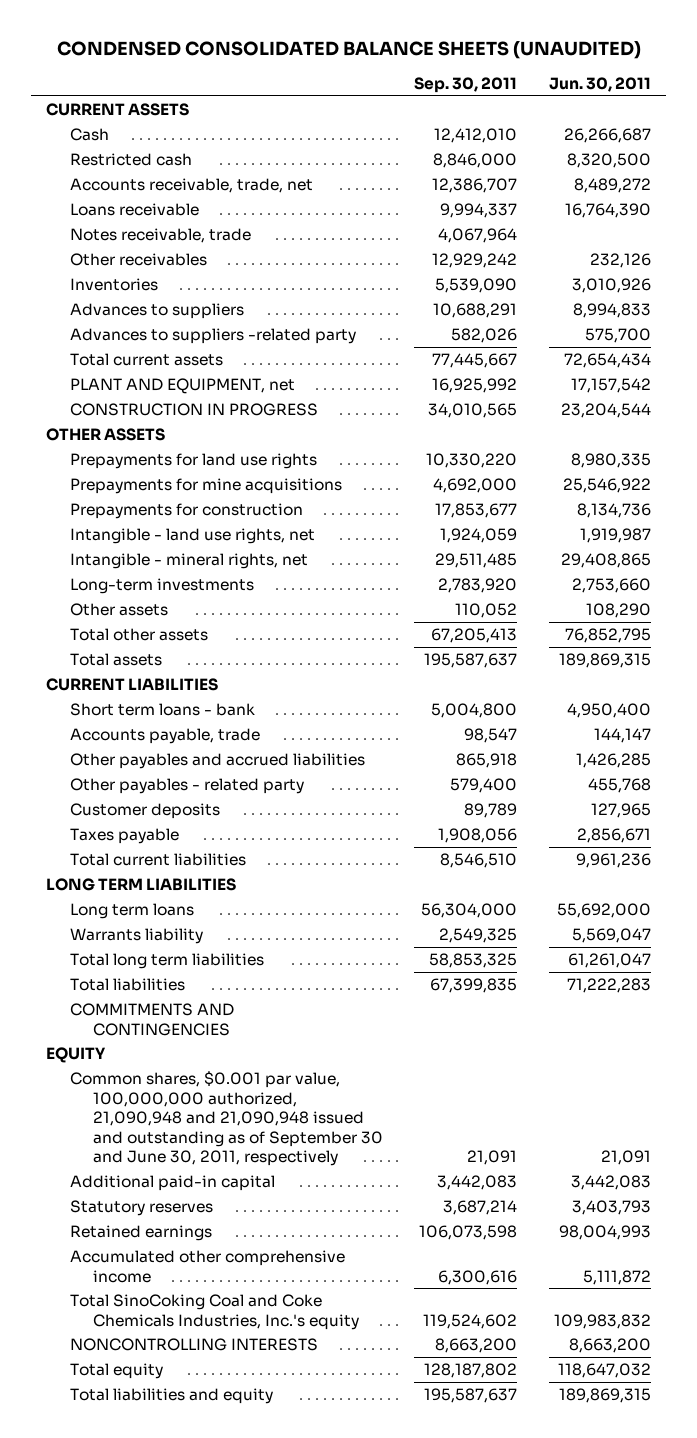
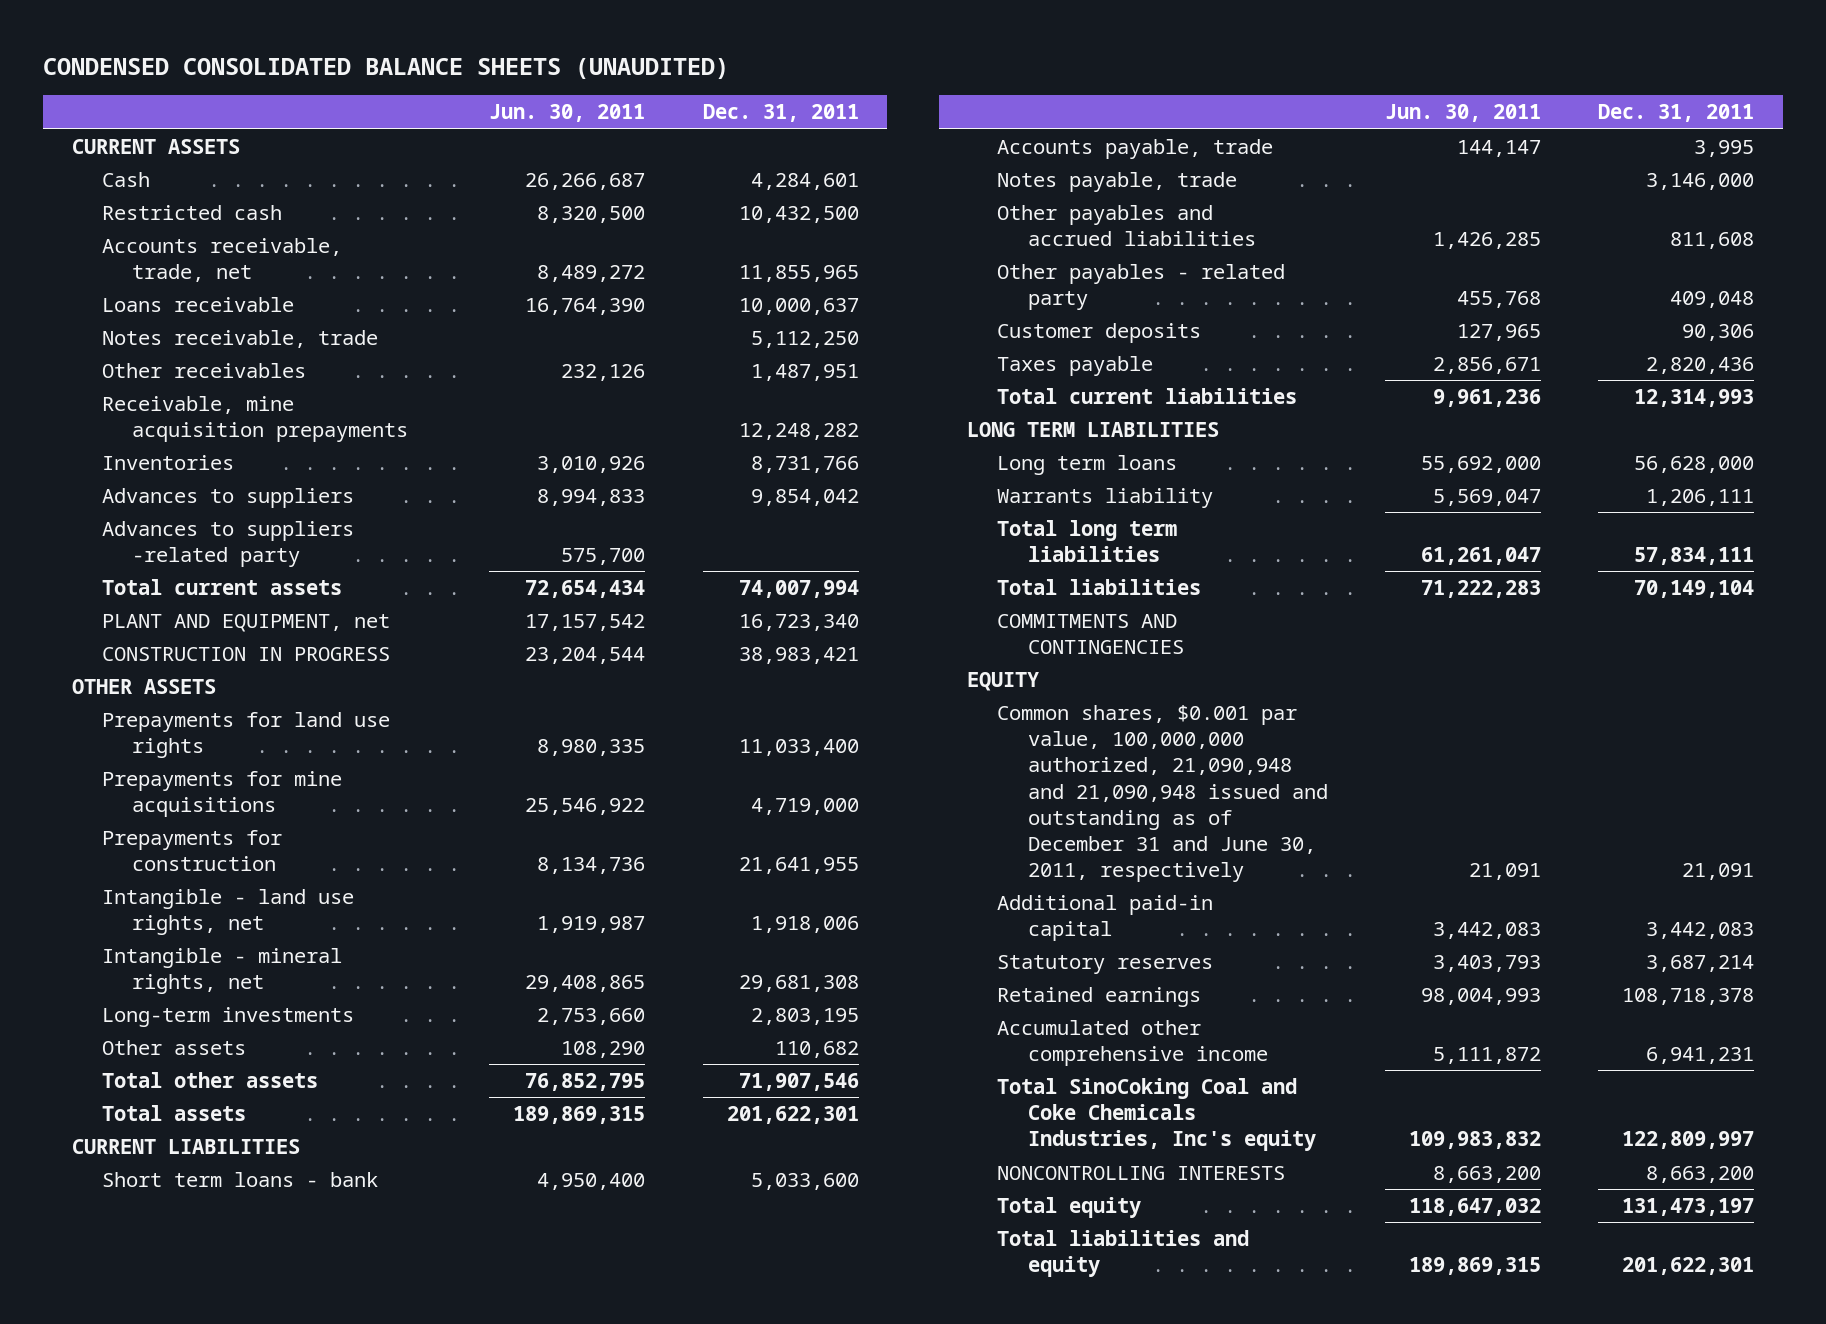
[414,77,518,94] Sep. 30, 2011 -> none
none -> [702,104,859,123] Dec. 31, 2011
none -> [101,396,408,443] Receivable, mine acquisition prepayments
none -> [997,172,1238,193] Notes payable, trade
[69,1071,384,1167] Common shares, $0.001 par value, 100,000,000 authorized, 21,090,948 and 21,090,948 issued and outstanding as of September 30 and June 30, 2011, respectively -> [997,705,1328,882] Common shares, $0.001 par value, 100,000,000 authorized, 21,090,948 and 21,090,948 issued and outstanding as of December 31 and June 30, 2011, respectively
[69,1294,360,1330] Total SinoCoking Coal and Coke Chemicals Industries, Inc.'s equity -> [997,1078,1316,1152] Total SinoCoking Coal and Coke Chemicals Industries, Inc's equity

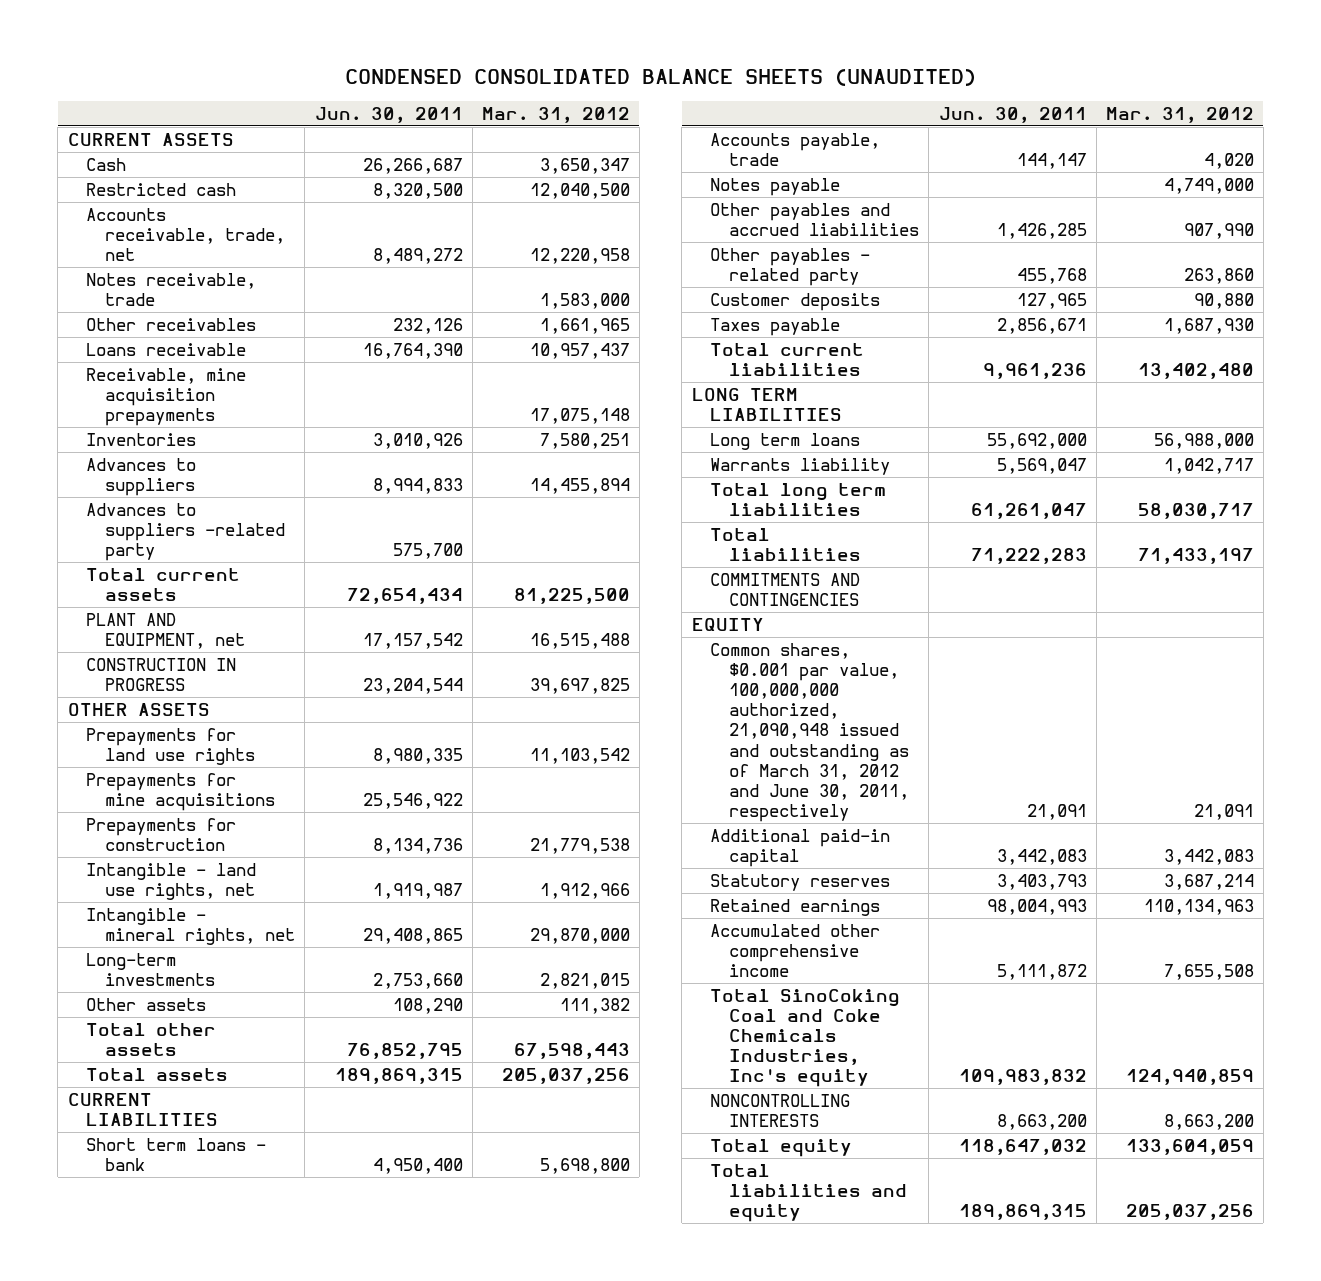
[702,104,859,123] Dec. 31, 2011 -> none
none -> [481,106,630,123] Mar. 31, 2012
[101,297,294,313] Loans receivable -> [86,342,247,356] Loans receivable
[997,172,1238,193] Notes payable, trade -> [710,177,841,196] Notes payable
[997,705,1328,882] Common shares, $0.001 par value, 100,000,000 authorized, 21,090,948 and 21,090,948 issued and outstanding as of December 31 and June 30, 2011, respectively -> [710,642,910,823] Common shares, $0.001 par value, 100,000,000 authorized, 21,090,948 issued and outstanding as of March 31, 2012 and June 30, 2011, respectively

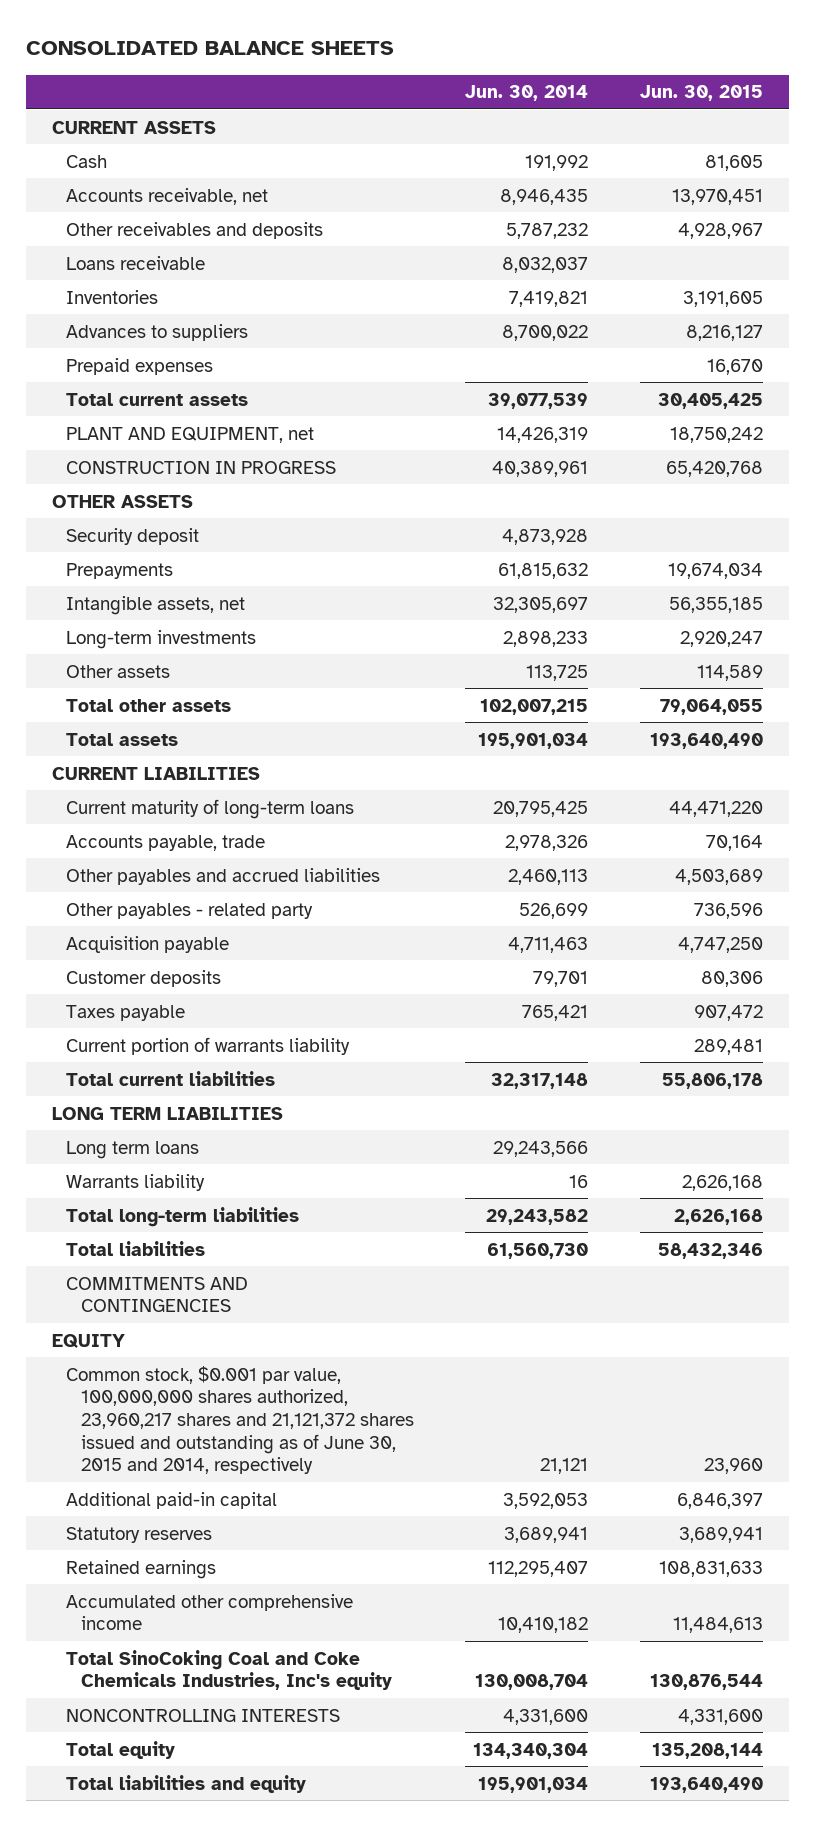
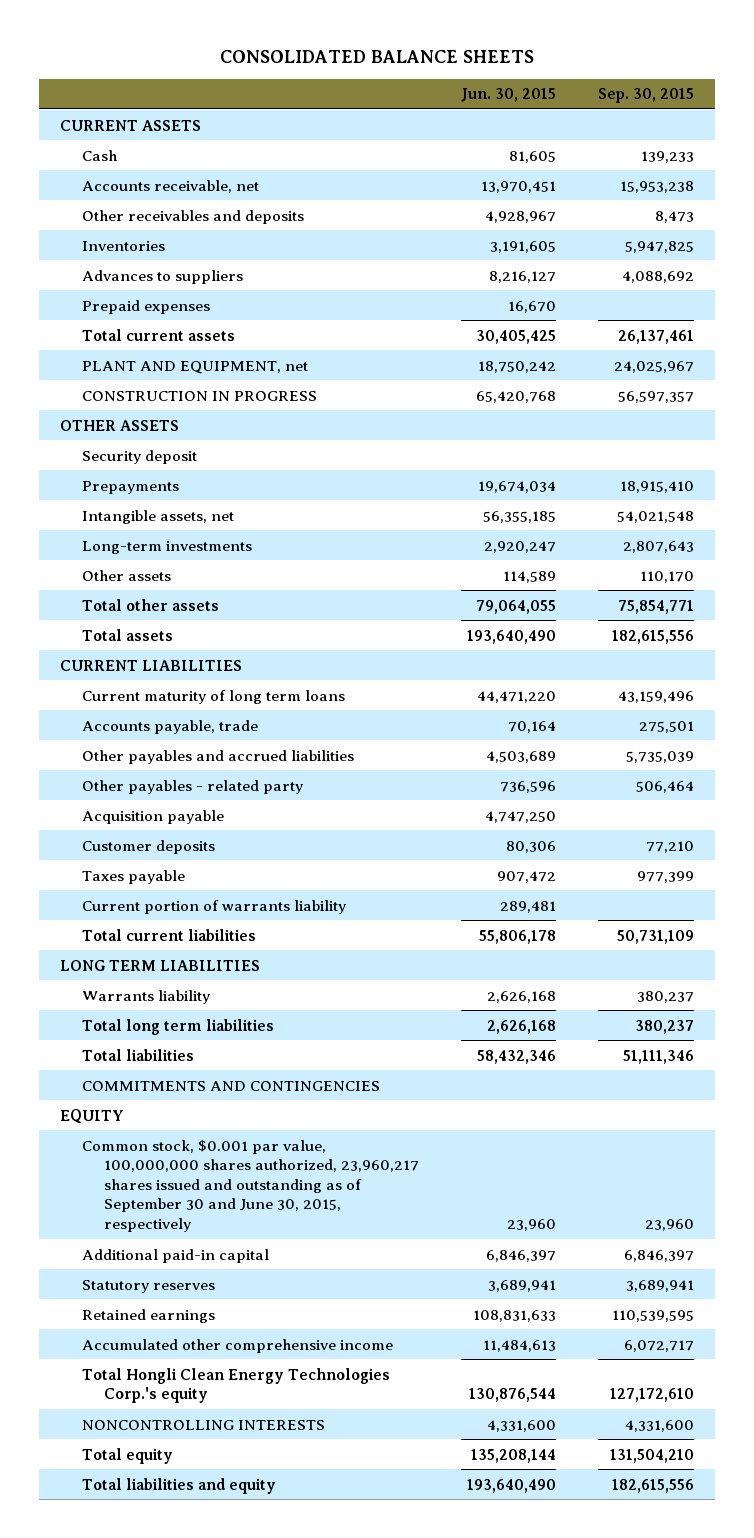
[465,85,589,102] Jun. 30, 2014 -> none
none -> [597,88,694,104] Sep. 30, 2015
[66,255,206,270] Loans receivable -> none
[66,798,355,819] Current maturity of long-term loans -> [81,689,345,704] Current maturity of long term loans
[66,1140,200,1159] Long term loans -> none
[66,1206,300,1227] Total long-term liabilities -> [81,1018,274,1035] Total long term liabilities
[66,1365,414,1475] Common stock, $0.001 par value, 100,000,000 shares authorized, 23,960,217 shares and 21,121,372 shares issued and outstanding as of June 30, 2015 and 2014, respectively -> [81,1139,419,1232] Common stock, $0.001 par value, 100,000,000 shares authorized, 23,960,217 shares issued and outstanding as of September 30 and June 30, 2015, respectively
[66,1649,392,1691] Total SinoCoking Coal and Coke Chemicals Industries, Inc's equity -> [81,1367,390,1404] Total Hongli Clean Energy Technologies Corp.'s equity

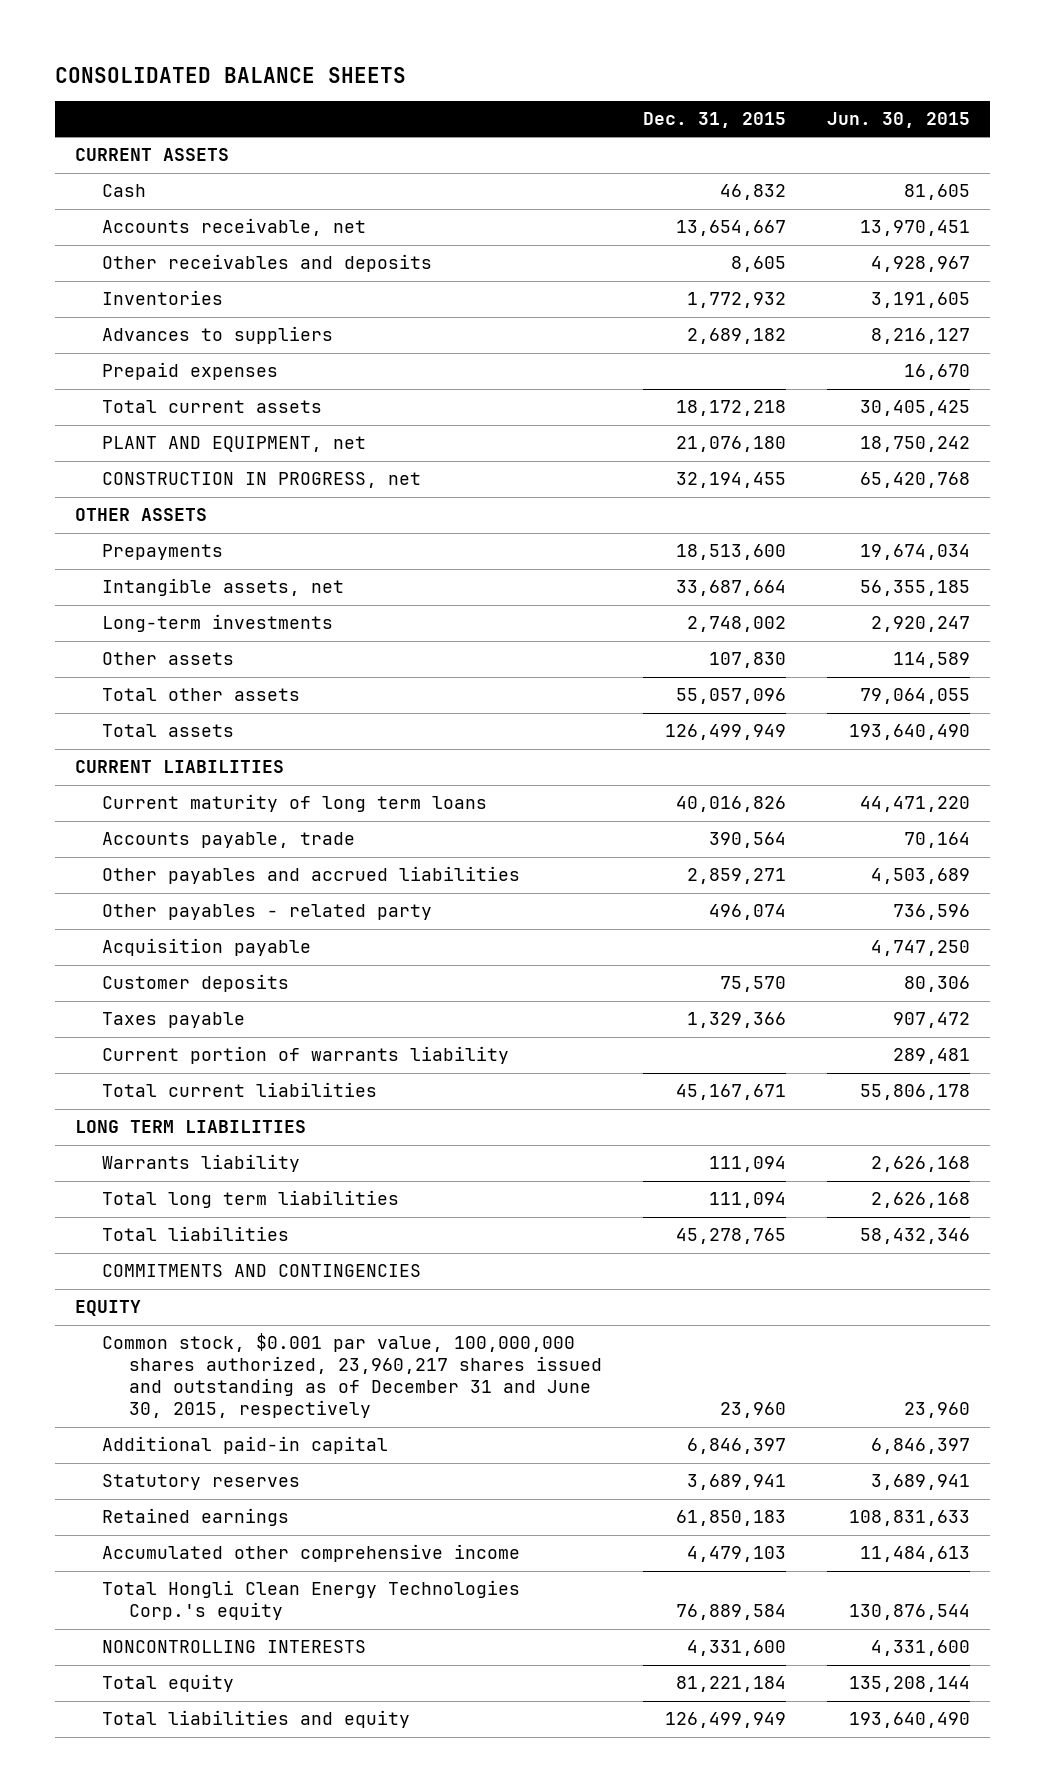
[597,88,694,104] Sep. 30, 2015 -> none
none -> [642,112,786,129] Dec. 31, 2015
[81,390,317,401] CONSTRUCTION IN PROGRESS -> [101,472,421,489] CONSTRUCTION IN PROGRESS, net
[81,449,197,464] Security deposit -> none
[81,1139,419,1232] Common stock, $0.001 par value, 100,000,000 shares authorized, 23,960,217 shares issued and outstanding as of September 30 and June 30, 2015, respectively -> [101,1333,602,1419] Common stock, $0.001 par value, 100,000,000 shares authorized, 23,960,217 shares issued and outstanding as of December 31 and June 30, 2015, respectively

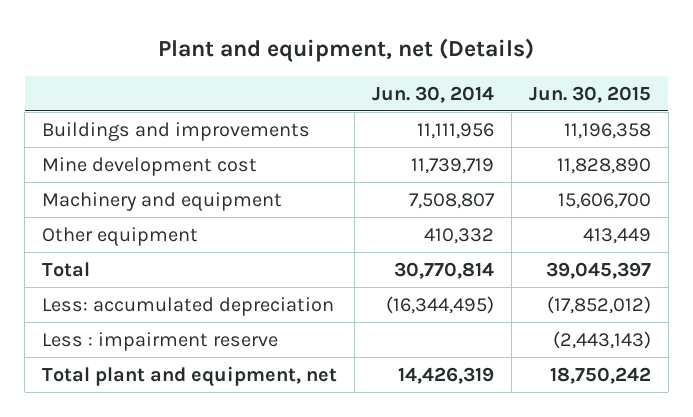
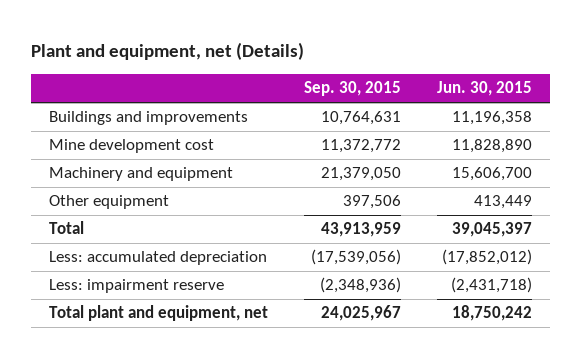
[371,85,494,103] Jun. 30, 2014 -> none
none -> [304,81,402,97] Sep. 30, 2015
[42,331,279,351] Less : impairment reserve -> [49,279,225,294] Less: impairment reserve
[552,330,651,349] (2,443,143) -> [451,277,533,294] (2,431,718)

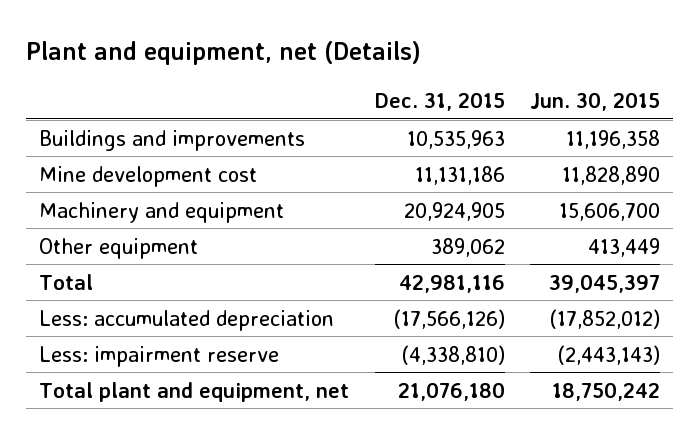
[304,81,402,97] Sep. 30, 2015 -> none
none -> [374,91,505,111] Dec. 31, 2015
[451,277,533,294] (2,431,718) -> [557,344,661,365] (2,443,143)

